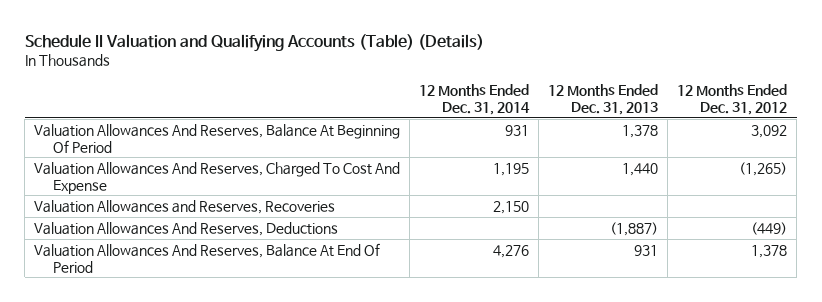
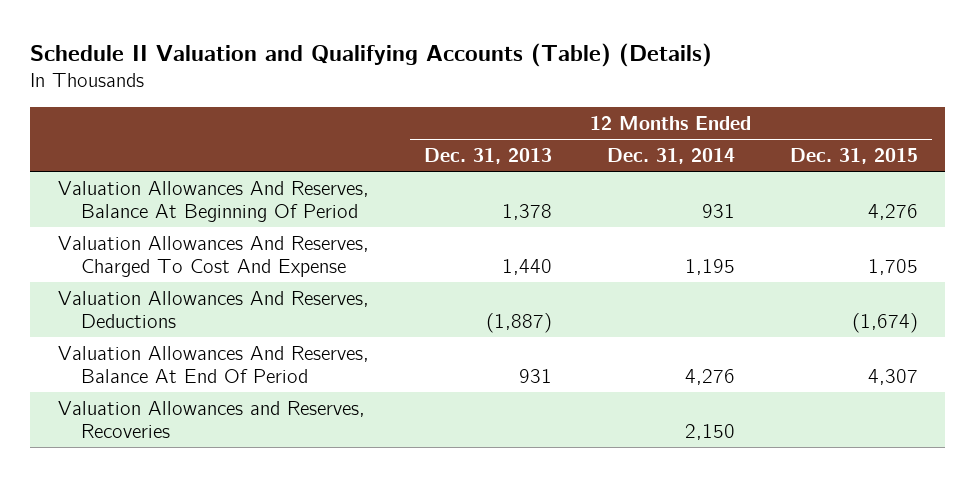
[677,84,788,116] 12 Months Ended Dec. 31, 2012 -> none
none -> [789,148,918,165] Dec. 31, 2015
[34,199,336,214] Valuation Allowances and Reserves, Recoveries -> [57,400,365,439] Valuation Allowances and Reserves, Recoveries

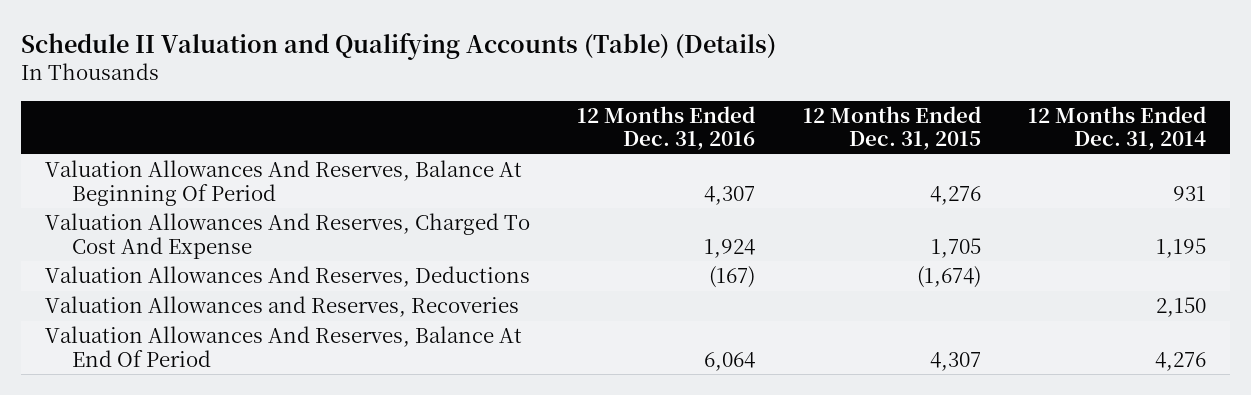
[423,148,552,165] Dec. 31, 2013 -> none
none -> [577,105,756,151] 12 Months Ended Dec. 31, 2016
[57,345,369,384] Valuation Allowances And Reserves, Balance At End Of Period -> [45,326,523,367] Valuation Allowances And Reserves, Balance At End Of Period

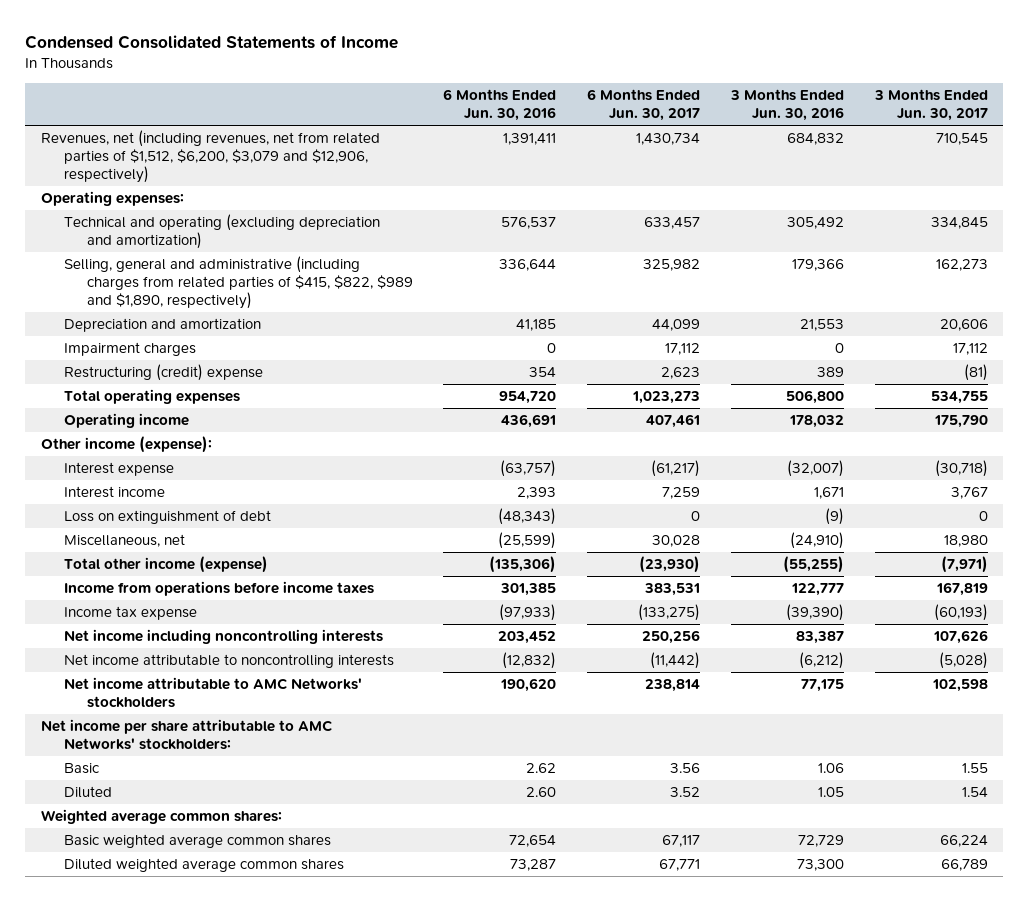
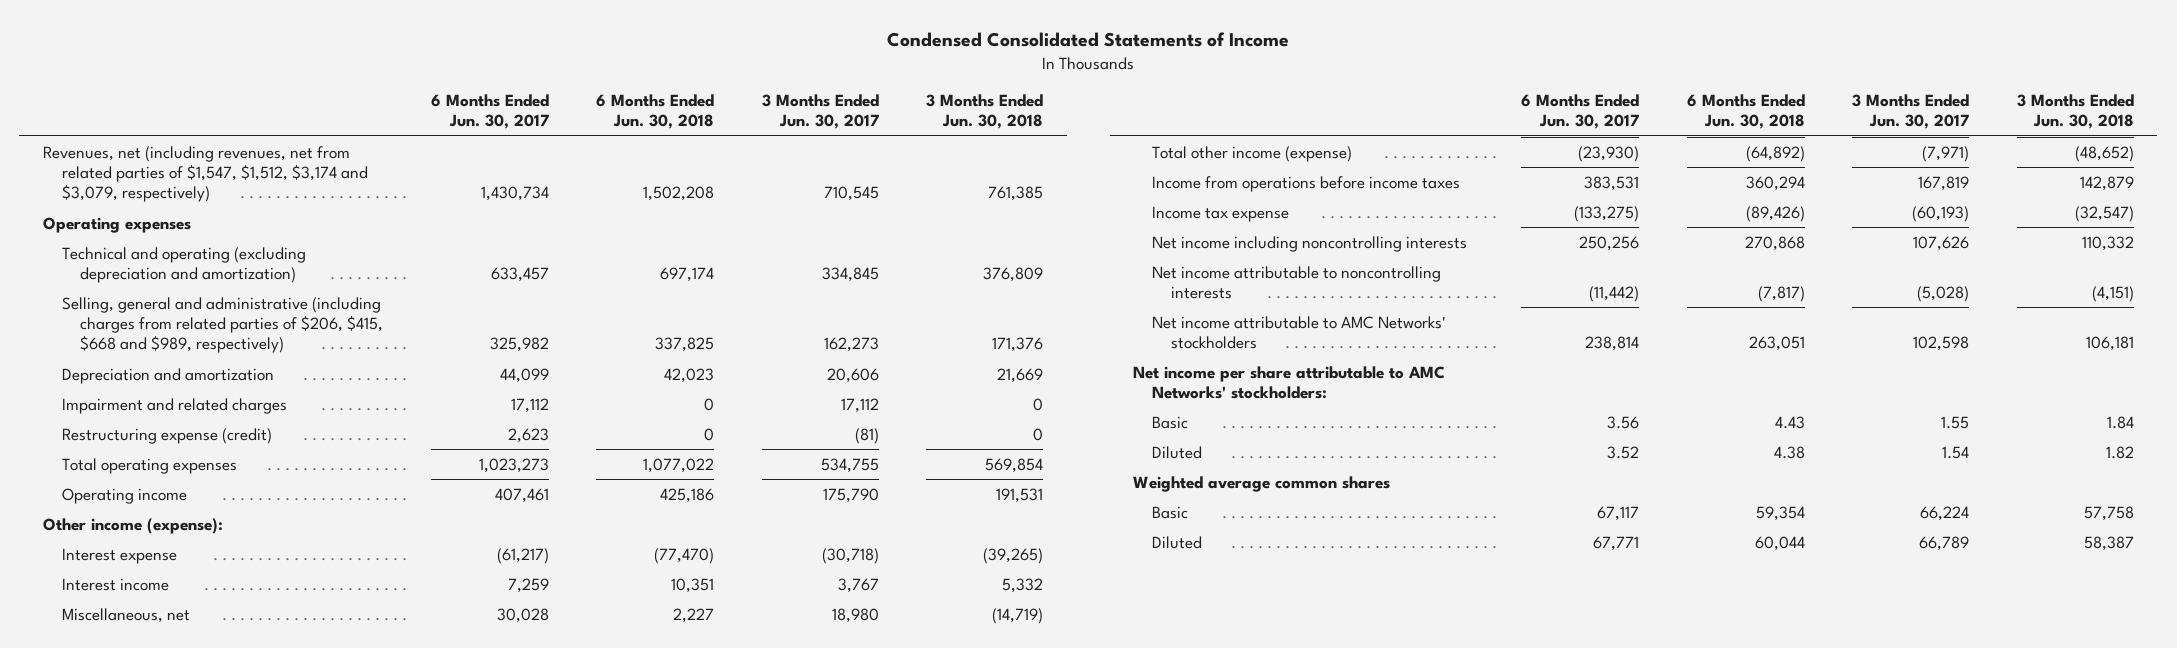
[443,89,557,122] 6 Months Ended Jun. 30, 2016 -> none
[730,89,845,122] 3 Months Ended Jun. 30, 2016 -> none
none -> [596,94,715,130] 6 Months Ended Jun. 30, 2018
none -> [926,94,1044,130] 3 Months Ended Jun. 30, 2018
[40,130,380,183] Revenues, net (including revenues, net from related parties of $1,512, $6,200, $3,079 and $12,906, respectively) -> [42,145,368,203] Revenues, net (including revenues, net from related parties of $1,547, $1,512, $3,174 and $3,079, respectively)
[40,191,184,207] Operating expenses: -> [42,216,191,233] Operating expenses
[63,256,413,309] Selling, general and administrative (including charges from related parties of $415, $822, $989 and $1,890, respectively) -> [61,296,384,354] Selling, general and administrative (including charges from related parties of $206, $415, $668 and $989, respectively)
[63,342,196,357] Impairment charges -> [61,397,287,414] Impairment and related charges
[63,364,263,382] Restructuring (credit) expense -> [61,427,272,444] Restructuring expense (credit)
[63,510,271,525] Loss on extinguishment of debt -> none
[40,809,282,825] Weighted average common shares: -> [1133,475,1391,492] Weighted average common shares
[63,834,331,849] Basic weighted average common shares -> [1151,505,1188,519] Basic
[63,858,344,873] Diluted weighted average common shares -> [1151,535,1202,549] Diluted

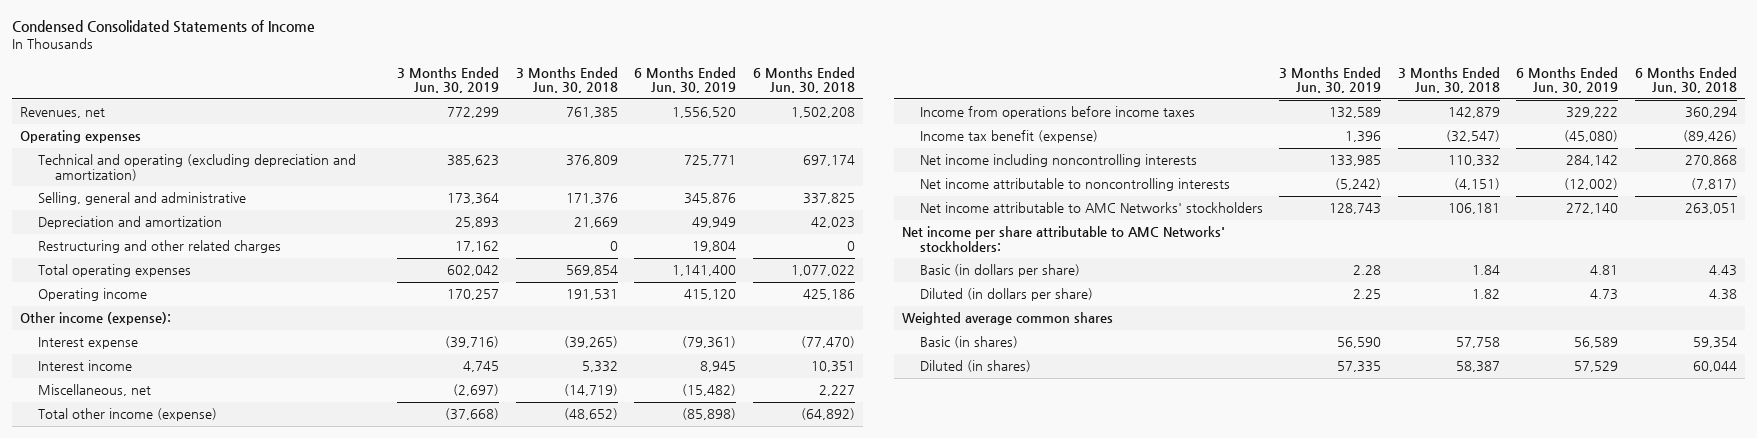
[430,94,549,130] 6 Months Ended Jun. 30, 2017 -> none
[761,94,879,130] 3 Months Ended Jun. 30, 2017 -> none
none -> [397,66,500,93] 3 Months Ended Jun. 30, 2019
none -> [634,66,737,93] 6 Months Ended Jun. 30, 2019
[42,145,368,203] Revenues, net (including revenues, net from related parties of $1,547, $1,512, $3,174 and $3,079, respectively) -> [20,107,106,119] Revenues, net
[61,296,384,354] Selling, general and administrative (including charges from related parties of $206, $415, $668 and $989, respectively) -> [37,192,246,206] Selling, general and administrative
[61,427,272,444] Restructuring expense (credit) -> none
[61,397,287,414] Impairment and related charges -> [37,240,281,254] Restructuring and other related charges
[1151,205,1289,222] Income tax expense -> [919,130,1098,144] Income tax benefit (expense)
[1151,415,1188,429] Basic -> [919,264,1080,278] Basic (in dollars per share)
[1151,445,1202,459] Diluted -> [919,288,1093,302] Diluted (in dollars per share)
[1151,505,1188,519] Basic -> [919,336,1018,349] Basic (in shares)
[1151,535,1202,549] Diluted -> [919,360,1031,373] Diluted (in shares)

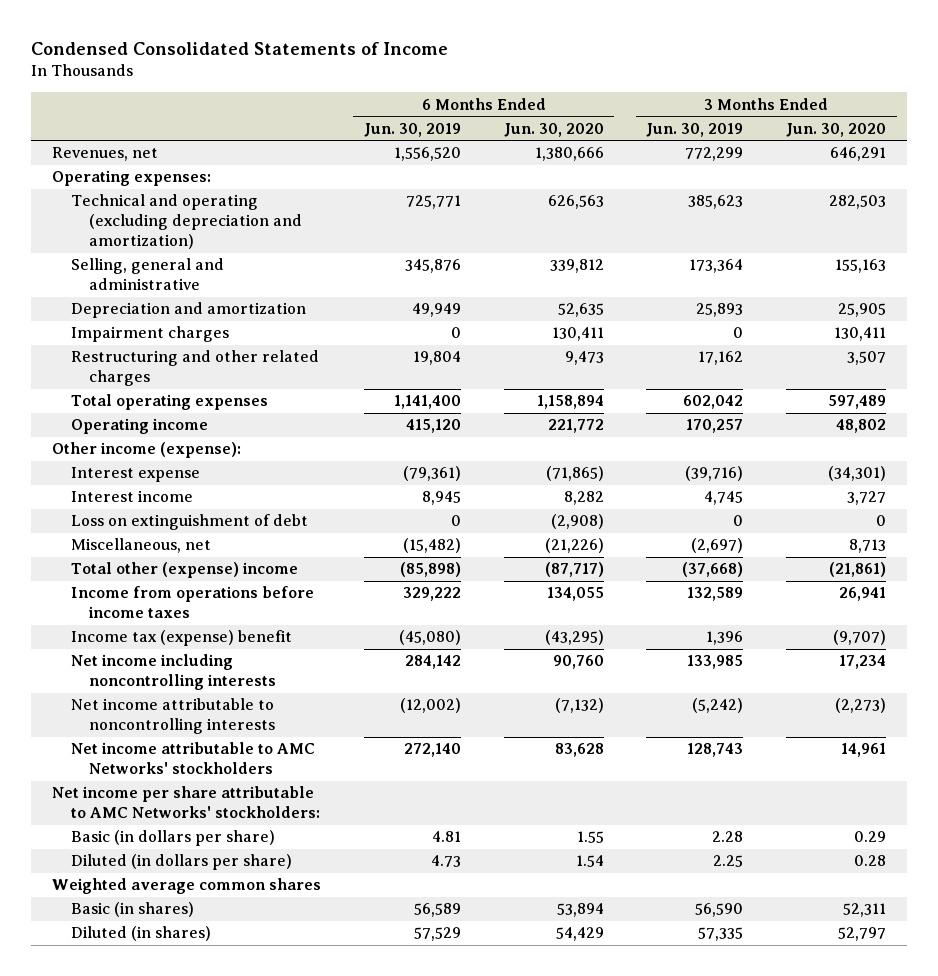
[515,66,618,93] 3 Months Ended Jun. 30, 2018 -> none
[752,66,855,93] 6 Months Ended Jun. 30, 2018 -> none
none -> [503,122,604,137] Jun. 30, 2020
none -> [786,122,887,137] Jun. 30, 2020
[20,130,142,144] Operating expenses -> [52,170,212,187] Operating expenses:
none -> [70,326,229,343] Impairment charges
none -> [70,514,308,531] Loss on extinguishment of debt
[37,408,217,422] Total other income (expense) -> [70,562,298,579] Total other (expense) income
[919,130,1098,144] Income tax benefit (expense) -> [70,630,292,647] Income tax (expense) benefit

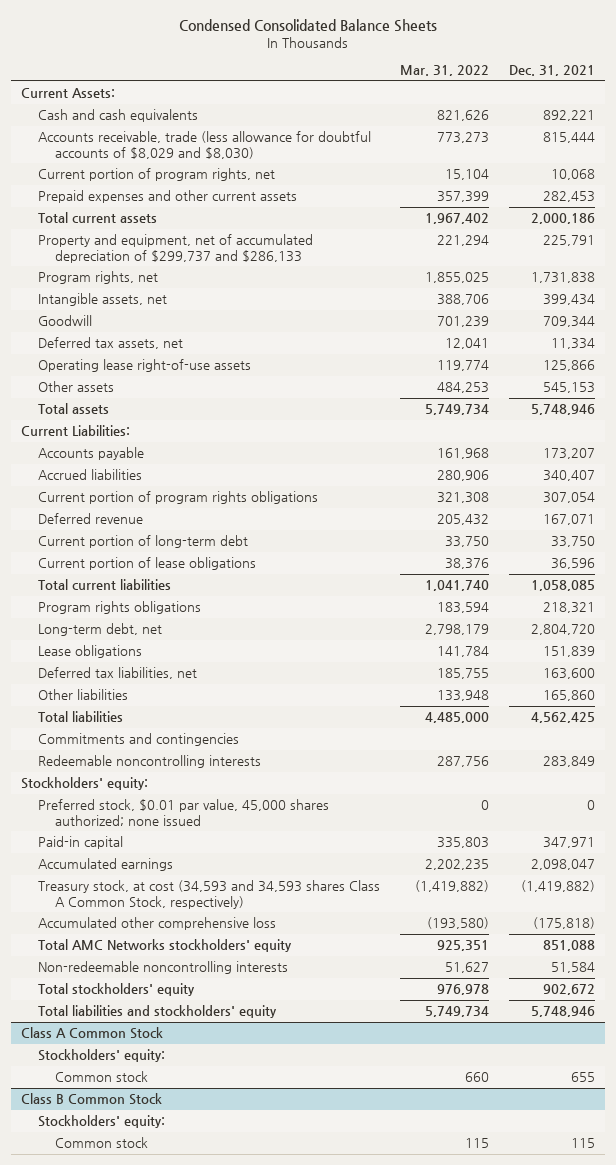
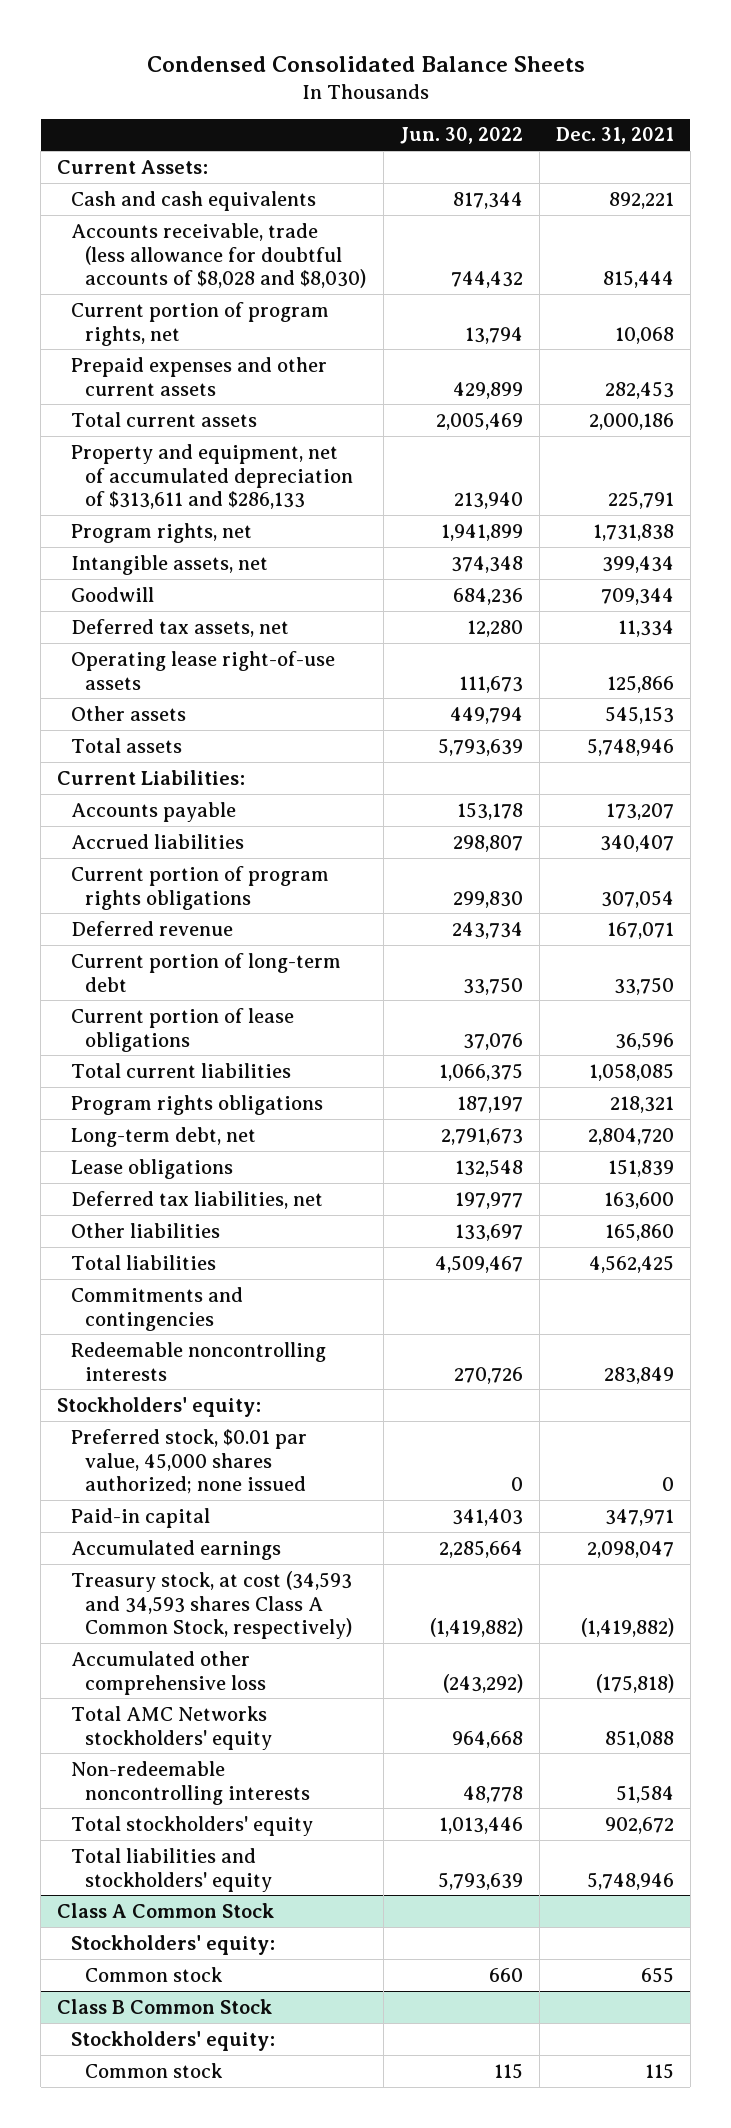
[399,65,489,77] Mar. 31, 2022 -> none
none -> [399,127,523,145] Jun. 30, 2022
[37,131,371,159] Accounts receivable, trade (less allowance for doubtful accounts of $8,029 and $8,030) -> [71,222,367,289] Accounts receivable, trade (less allowance for doubtful accounts of $8,028 and $8,030)
[37,234,313,263] Property and equipment, net of accumulated depreciation of $299,737 and $286,133 -> [71,443,354,510] Property and equipment, net of accumulated depreciation of $313,611 and $286,133

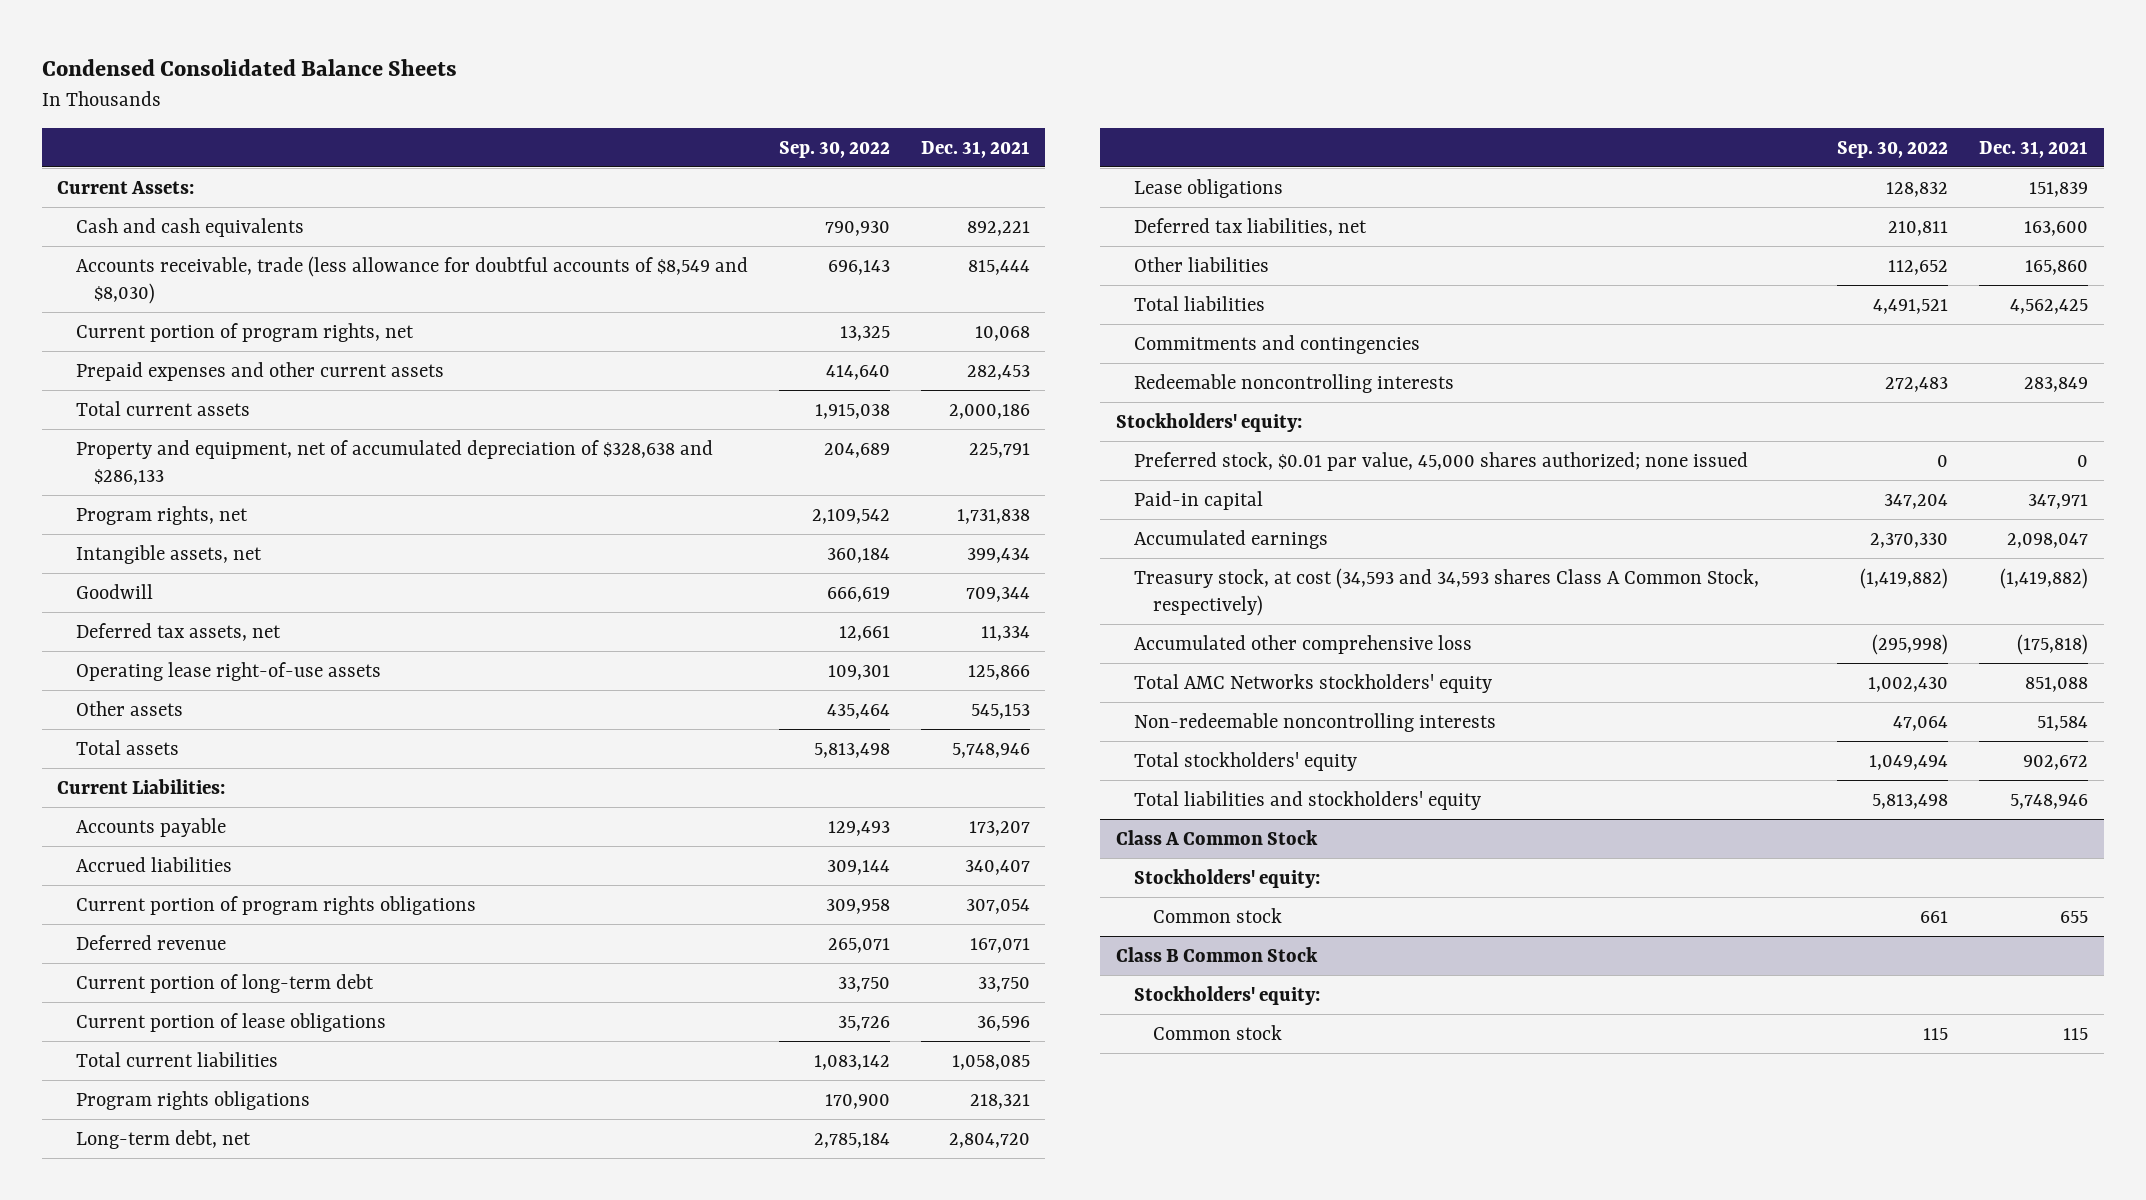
[399,127,523,145] Jun. 30, 2022 -> none
none -> [778,140,890,158] Sep. 30, 2022
[71,222,367,289] Accounts receivable, trade (less allowance for doubtful accounts of $8,028 and $8,030) -> [75,255,748,304] Accounts receivable, trade (less allowance for doubtful accounts of $8,549 and $8,030)
[71,443,354,510] Property and equipment, net of accumulated depreciation of $313,611 and $286,133 -> [75,439,713,485] Property and equipment, net of accumulated depreciation of $328,638 and $286,133

